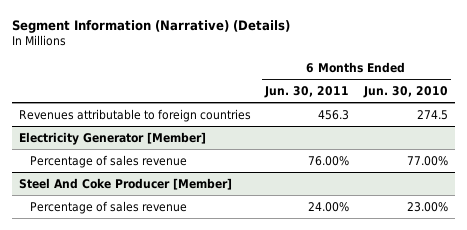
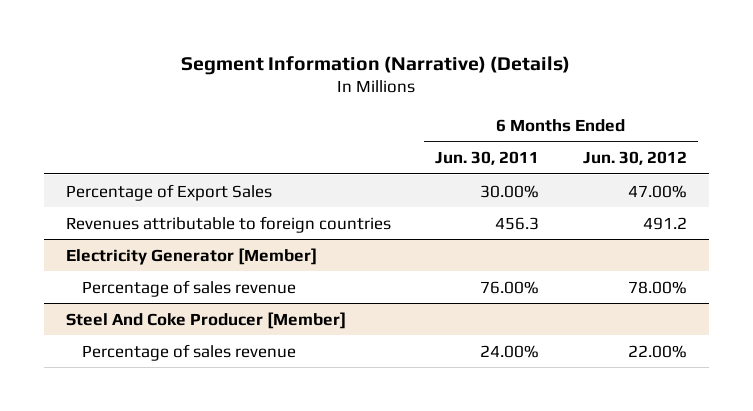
[362,85,448,98] Jun. 30, 2010 -> none
none -> [583,150,688,165] Jun. 30, 2012
none -> [65,183,272,201] Percentage of Export Sales

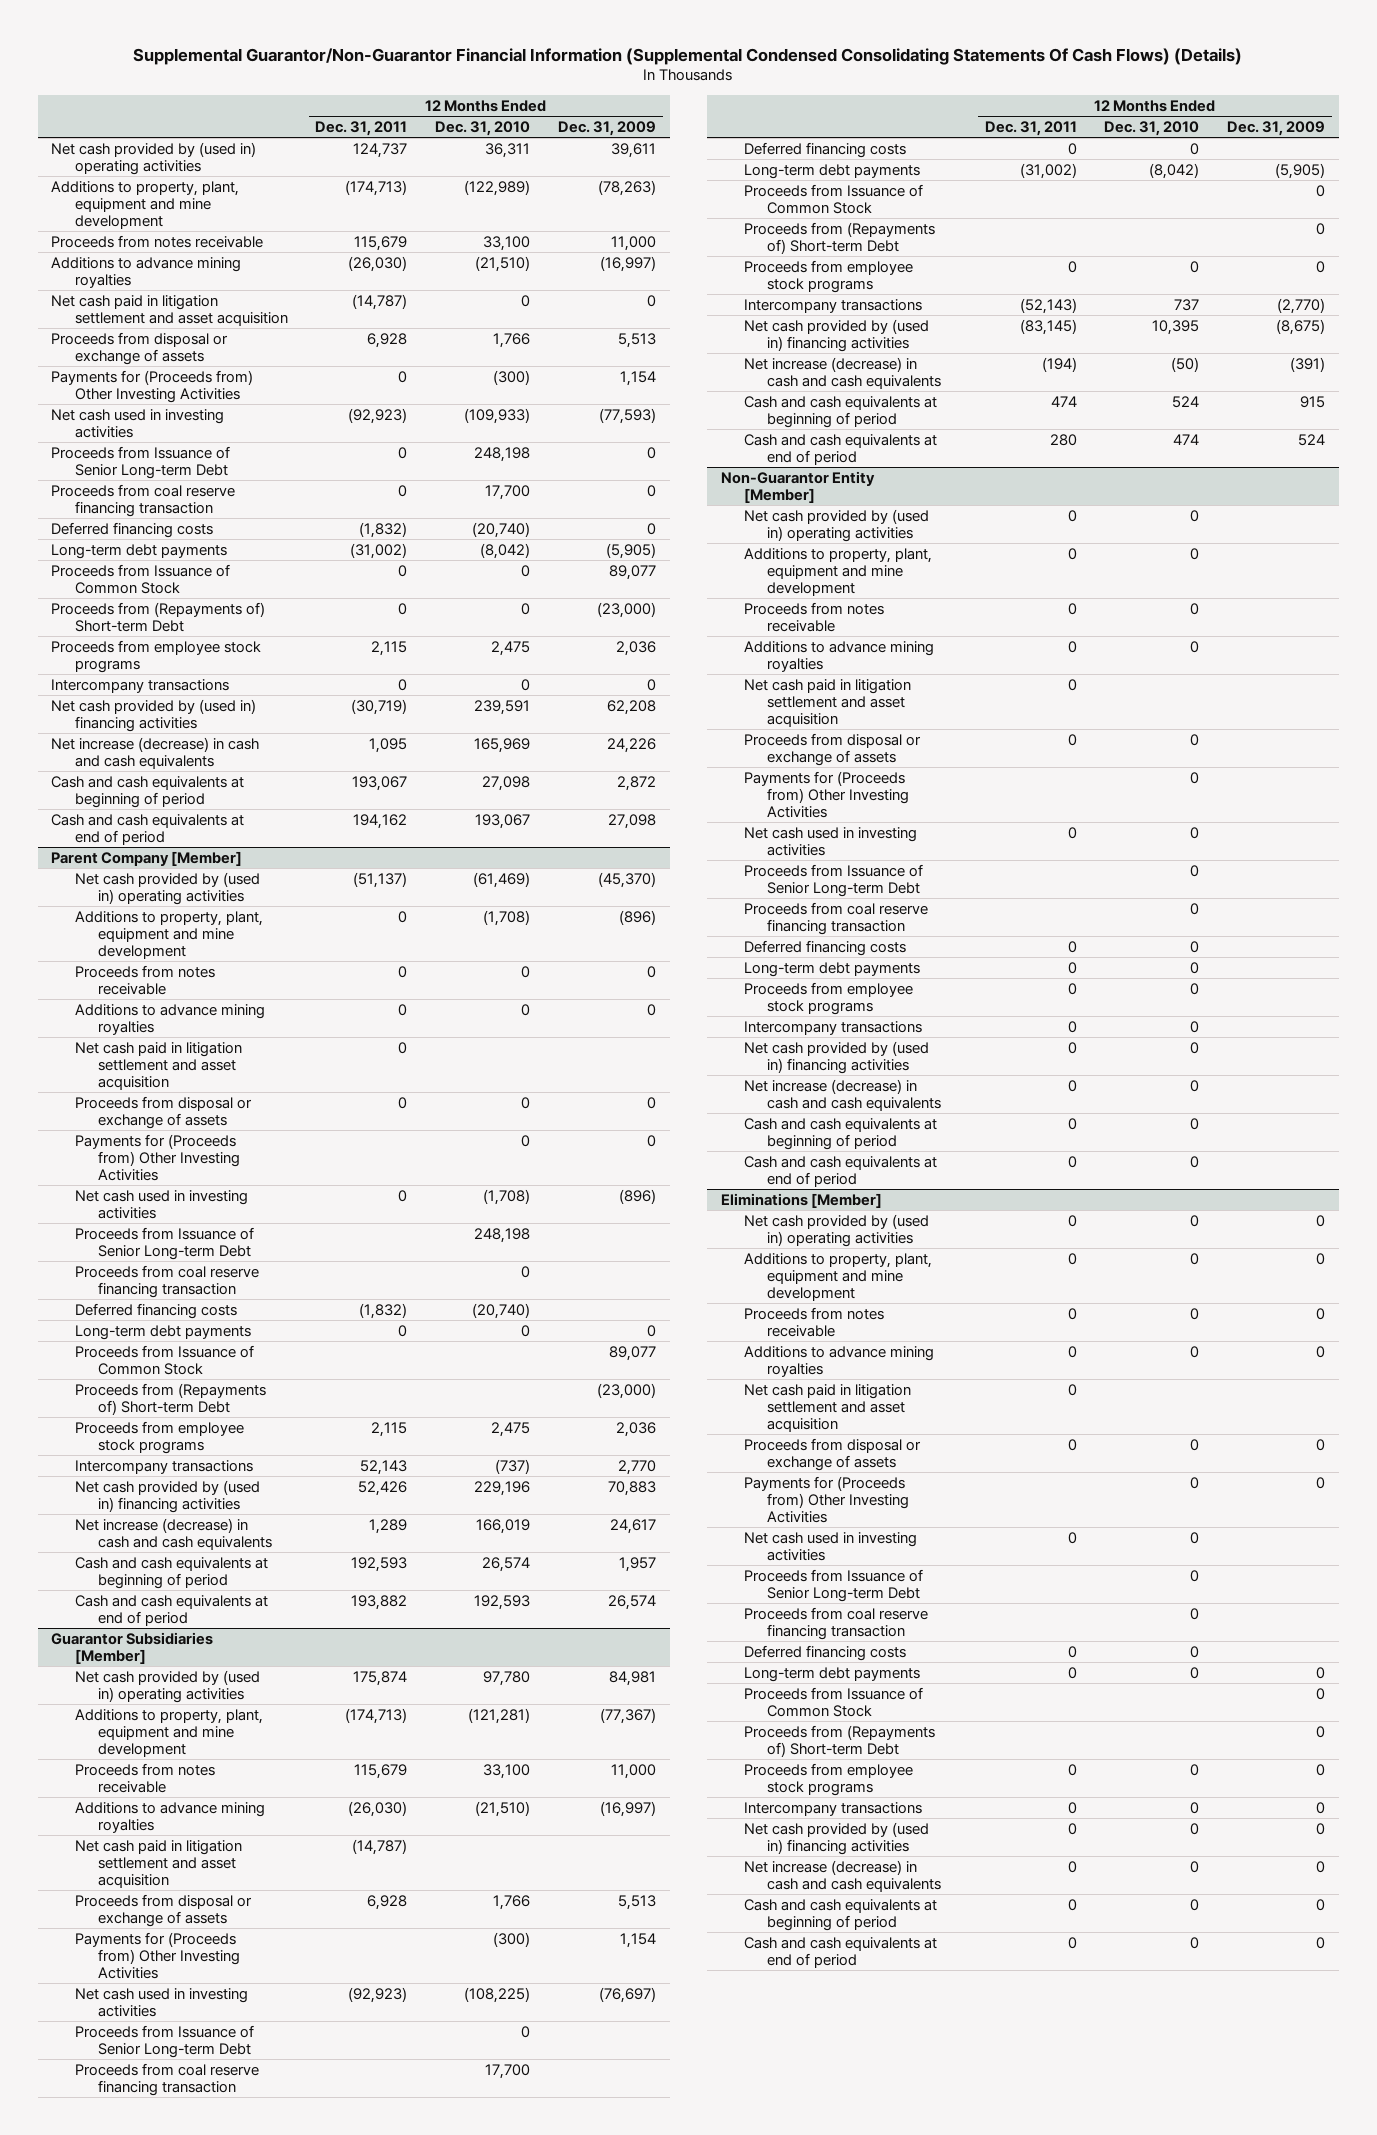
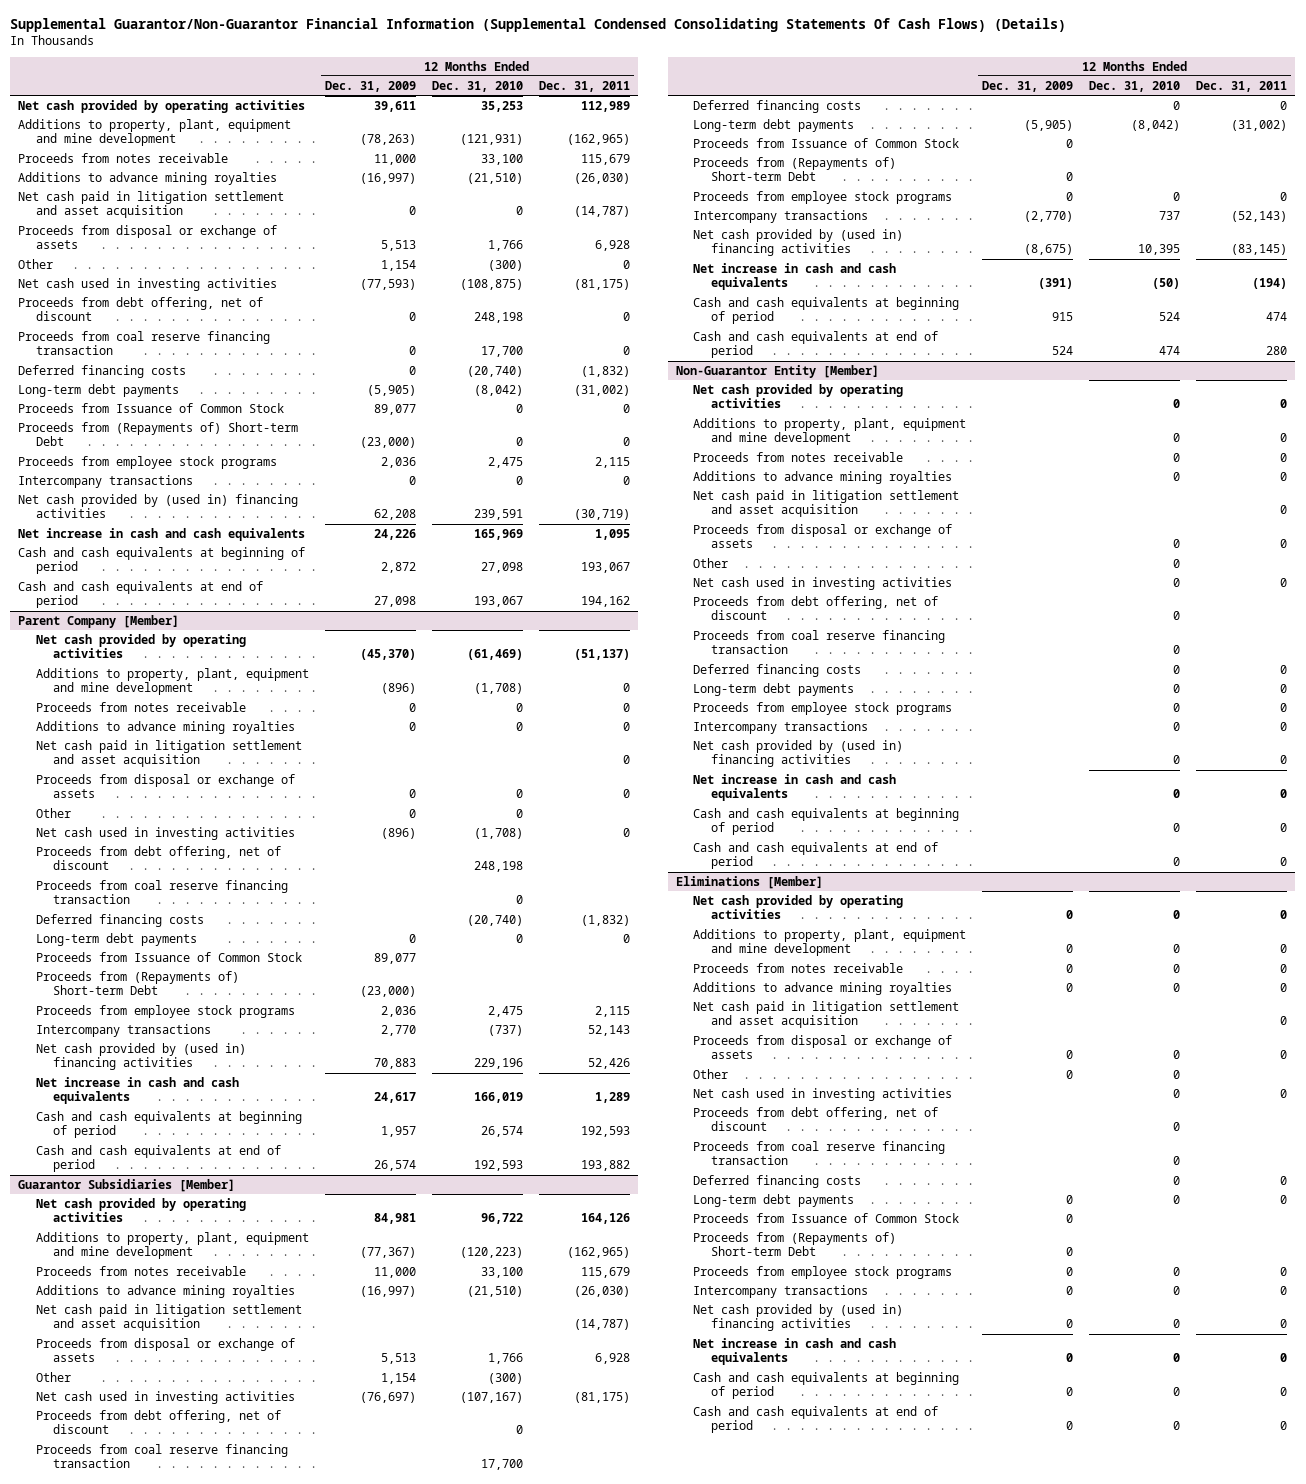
[51,141,257,175] Net cash provided by (used in) operating activities -> [18,99,306,113] Net cash provided by operating activities
[353,142,408,158] 124,737 -> [580,100,630,112] 112,989
[485,142,531,158] 36,311 -> [480,100,523,112] 35,253
[345,179,408,196] (174,713) -> [566,134,630,146] (162,965)
[464,179,531,196] (122,989) -> [459,134,523,146] (121,931)
[51,369,254,403] Payments for (Proceeds from) Other Investing Activities -> [18,258,54,269] Other
[348,407,408,424] (92,923) -> [573,278,630,290] (81,175)
[464,407,531,424] (109,933) -> [459,278,523,290] (108,875)
[51,445,231,479] Proceeds from Issuance of Senior Long-term Debt -> [18,296,264,322] Proceeds from debt offering, net of discount
[51,736,260,769] Net increase (decrease) in cash and cash equivalents -> [18,527,306,541] Net increase in cash and cash equivalents
[74,871,260,905] Net cash provided by (used in) operating activities -> [35,633,246,659] Net cash provided by operating activities
[74,1133,240,1182] Payments for (Proceeds from) Other Investing Activities -> [35,807,71,818] Other
[74,1226,254,1260] Proceeds from Issuance of Senior Long-term Debt -> [35,845,281,871] Proceeds from debt offering, net of discount
[74,1517,272,1550] Net increase (decrease) in cash and cash equivalents -> [35,1076,239,1105] Net increase in cash and cash equivalents
[74,1669,260,1703] Net cash provided by (used in) operating activities -> [35,1197,246,1223] Net cash provided by operating activities
[353,1670,408,1686] 175,874 -> [580,1213,630,1225] 164,126
[483,1670,531,1686] 97,780 -> [480,1213,523,1225] 96,722
[345,1707,408,1724] (174,713) -> [566,1247,630,1259] (162,965)
[468,1707,531,1724] (121,281) -> [459,1247,523,1259] (120,223)
[74,1931,240,1980] Payments for (Proceeds from) Other Investing Activities -> [35,1371,71,1382] Other
[348,1986,408,2003] (92,923) -> [573,1391,630,1403] (81,175)
[464,1986,531,2003] (108,225) -> [459,1391,523,1403] (107,167)
[74,2024,254,2058] Proceeds from Issuance of Senior Long-term Debt -> [35,1409,281,1435] Proceeds from debt offering, net of discount
[743,356,942,389] Net increase (decrease) in cash and cash equivalents -> [693,262,897,291] Net increase in cash and cash equivalents
[743,508,929,542] Net cash provided by (used in) operating activities -> [693,383,904,409] Net cash provided by operating activities
[743,770,910,819] Payments for (Proceeds from) Other Investing Activities -> [693,557,729,568] Other
[743,863,923,897] Proceeds from Issuance of Senior Long-term Debt -> [693,595,939,621] Proceeds from debt offering, net of discount
[743,1078,942,1111] Net increase (decrease) in cash and cash equivalents -> [693,773,897,802] Net increase in cash and cash equivalents
[743,1213,929,1247] Net cash provided by (used in) operating activities -> [693,894,904,920] Net cash provided by operating activities
[743,1475,910,1524] Payments for (Proceeds from) Other Investing Activities -> [693,1068,729,1079] Other
[743,1568,923,1602] Proceeds from Issuance of Senior Long-term Debt -> [693,1106,939,1132] Proceeds from debt offering, net of discount
[743,1859,942,1892] Net increase (decrease) in cash and cash equivalents -> [693,1337,897,1366] Net increase in cash and cash equivalents

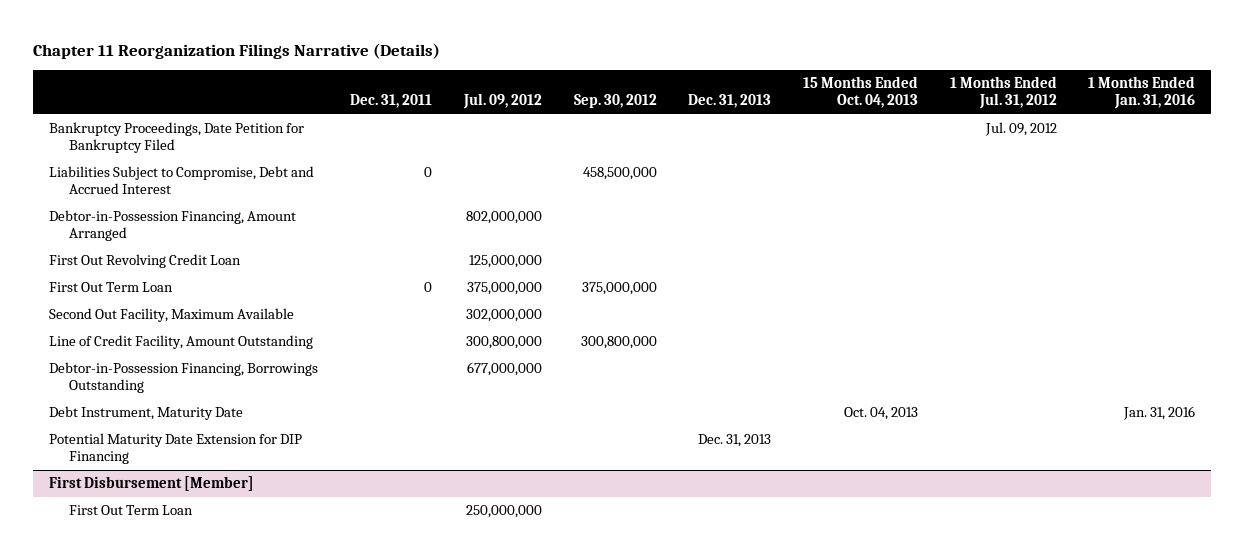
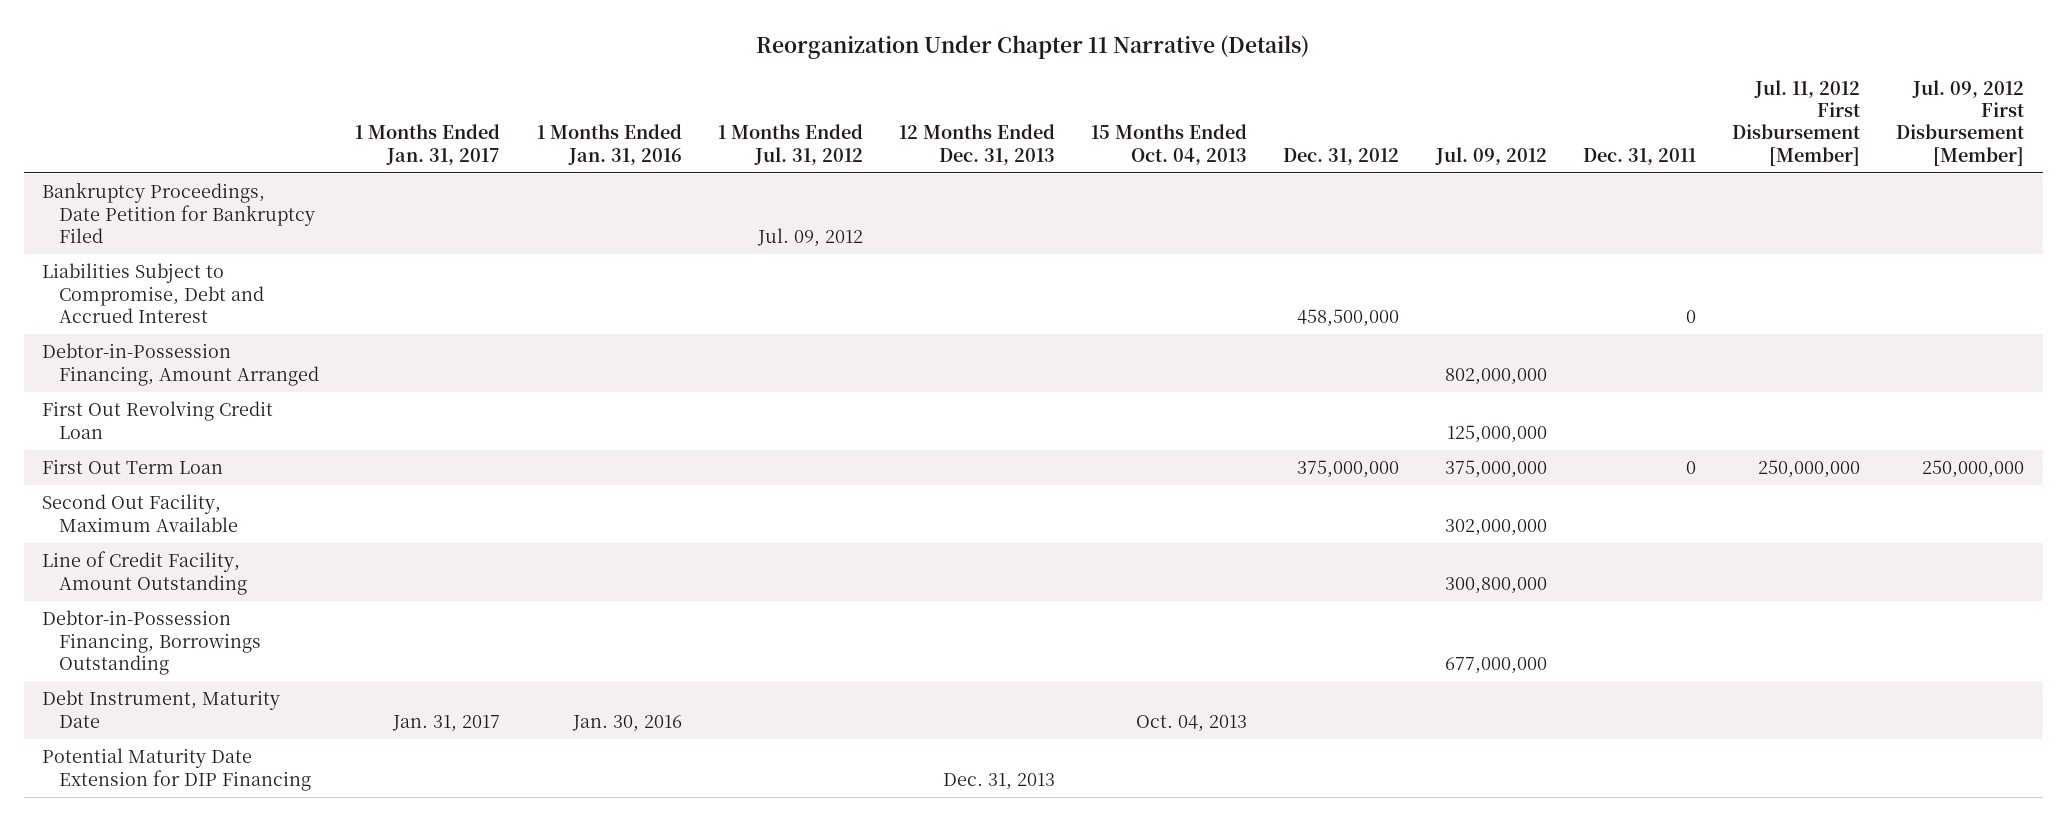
[33,42,441,59] Chapter 11 Reorganization Filings Narrative (Details) -> [756,34,1310,59] Reorganization Under Chapter 11 Narrative (Details)
[573,94,657,109] Sep. 30, 2012 -> none
[688,94,772,109] Dec. 31, 2013 -> none
none -> [355,124,501,165] 1 Months Ended Jan. 31, 2017
none -> [899,124,1056,165] 12 Months Ended Dec. 31, 2013
none -> [1283,147,1400,165] Dec. 31, 2012
none -> [1732,80,1861,166] Jul. 11, 2012 First Disbursement [Member]
none -> [1896,80,2025,166] Jul. 09, 2012 First Disbursement [Member]
[1123,406,1196,421] Jan. 31, 2016 -> [571,714,682,732] Jan. 30, 2016
[49,476,255,492] First Disbursement [Member] -> none
[69,505,194,516] First Out Term Loan -> none

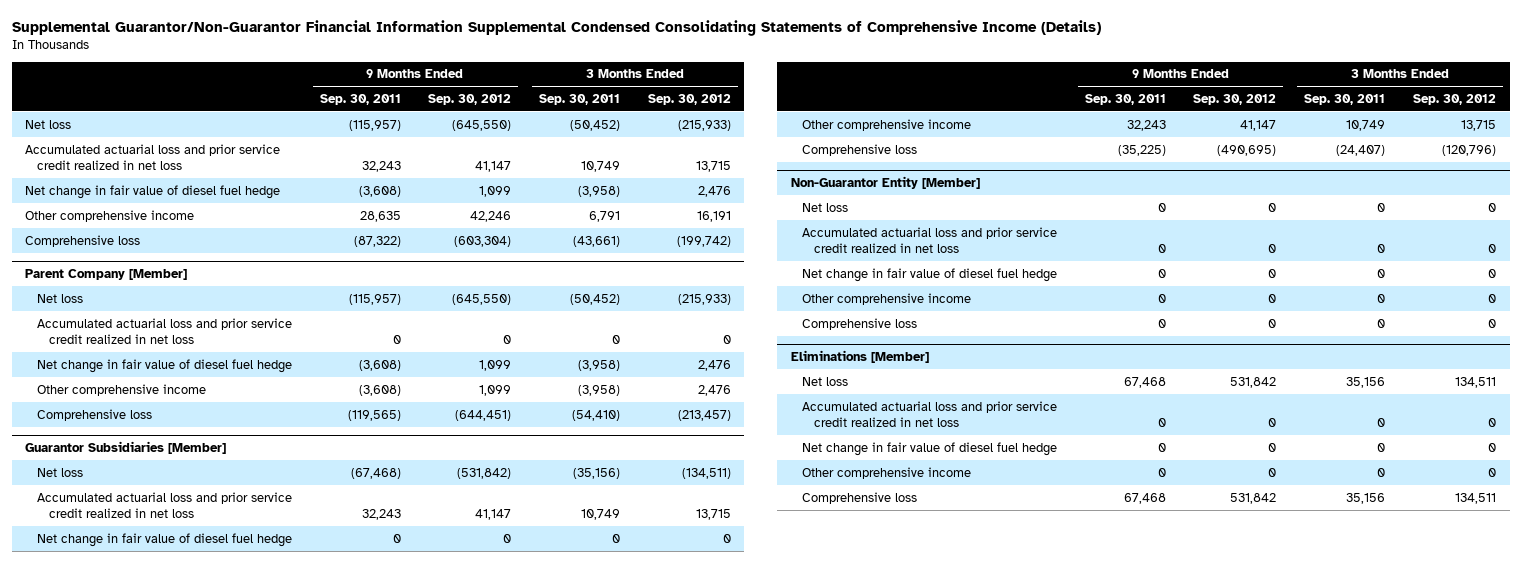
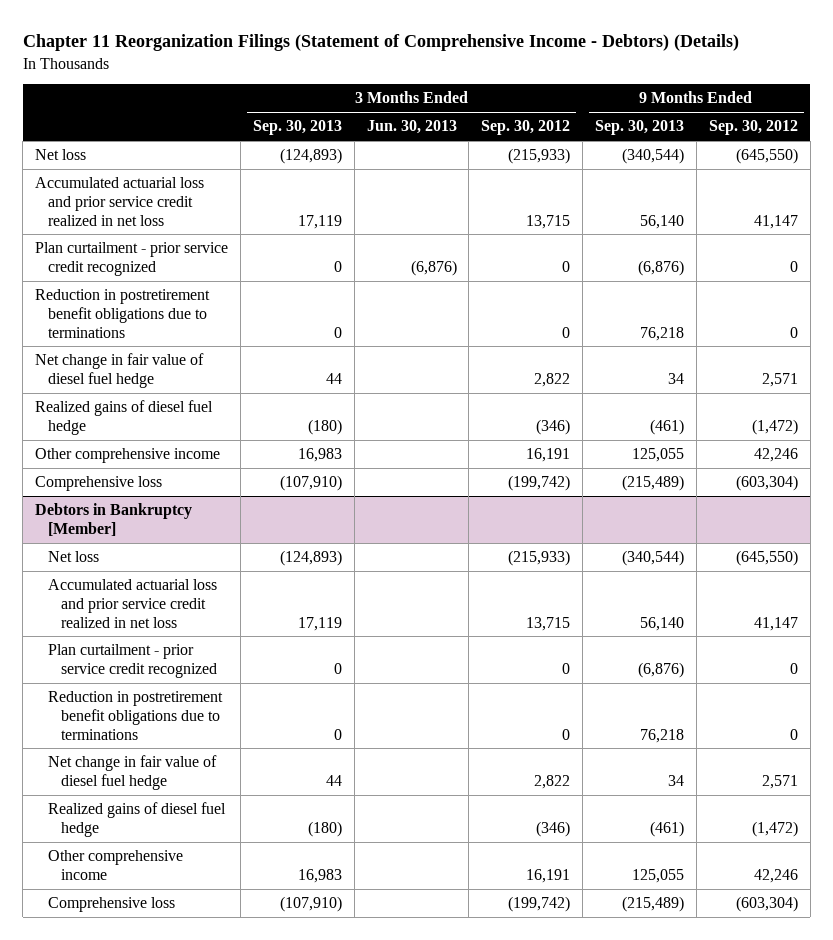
[11,19,1101,36] Supplemental Guarantor/Non-Guarantor Financial Information Supplemental Condensed Consolidating Statements of Comprehensive Income (Details) -> [22,34,739,52] Chapter 11 Reorganization Filings (Statement of Comprehensive Income - Debtors) (Details)
[319,93,401,105] Sep. 30, 2011 -> none
[538,93,620,105] Sep. 30, 2011 -> none
none -> [252,120,342,136] Sep. 30, 2013
none -> [366,120,457,135] Jun. 30, 2013
none -> [595,120,685,136] Sep. 30, 2013
none -> [35,242,229,276] Plan curtailment - prior service credit recognized
none -> [35,289,211,338] Reduction in postretirement benefit obligations due to terminations
[479,185,512,197] 1,099 -> [761,372,798,387] 2,571
[697,185,731,197] 2,476 -> [534,372,571,387] 2,822
none -> [35,400,214,435] Realized gains of diesel fuel hedge
[25,268,188,280] Parent Company [Member] -> none
none -> [35,503,193,536] Debtors in Bankruptcy [Member]
[36,317,292,345] Accumulated actuarial loss and prior service credit realized in net loss -> none
[36,358,292,373] Net change in fair value of diesel fuel hedge -> none
[36,383,206,396] Other comprehensive income -> none
[36,408,152,421] Comprehensive loss -> none
[25,440,227,454] Guarantor Subsidiaries [Member] -> none
[36,467,83,477] Net loss -> none
[790,175,980,189] Non-Guarantor Entity [Member] -> none
[802,202,849,212] Net loss -> none
[802,226,1058,254] Accumulated actuarial loss and prior service credit realized in net loss -> none
[802,267,1058,282] Net change in fair value of diesel fuel hedge -> none
[802,292,972,305] Other comprehensive income -> none
[802,317,918,330] Comprehensive loss -> none
[790,349,929,363] Eliminations [Member] -> none
[802,376,849,386] Net loss -> none
[802,400,1058,428] Accumulated actuarial loss and prior service credit realized in net loss -> none
[802,441,1058,456] Net change in fair value of diesel fuel hedge -> none
[802,466,972,479] Other comprehensive income -> none
[802,491,918,504] Comprehensive loss -> none
none -> [48,644,217,678] Plan curtailment - prior service credit recognized
none -> [48,691,224,740] Reduction in postretirement benefit obligations due to terminations
[503,533,512,543] 0 -> [761,774,798,789] 2,571
[722,533,731,543] 0 -> [534,774,571,789] 2,822
none -> [48,802,227,837] Realized gains of diesel fuel hedge
[1240,119,1277,131] 41,147 -> [753,868,798,883] 42,246
[1460,119,1496,131] 13,715 -> [526,868,571,883] 16,191
[1217,144,1277,156] (490,695) -> [735,896,798,913] (603,304)
[1441,144,1496,156] (120,796) -> [508,896,571,913] (199,742)

